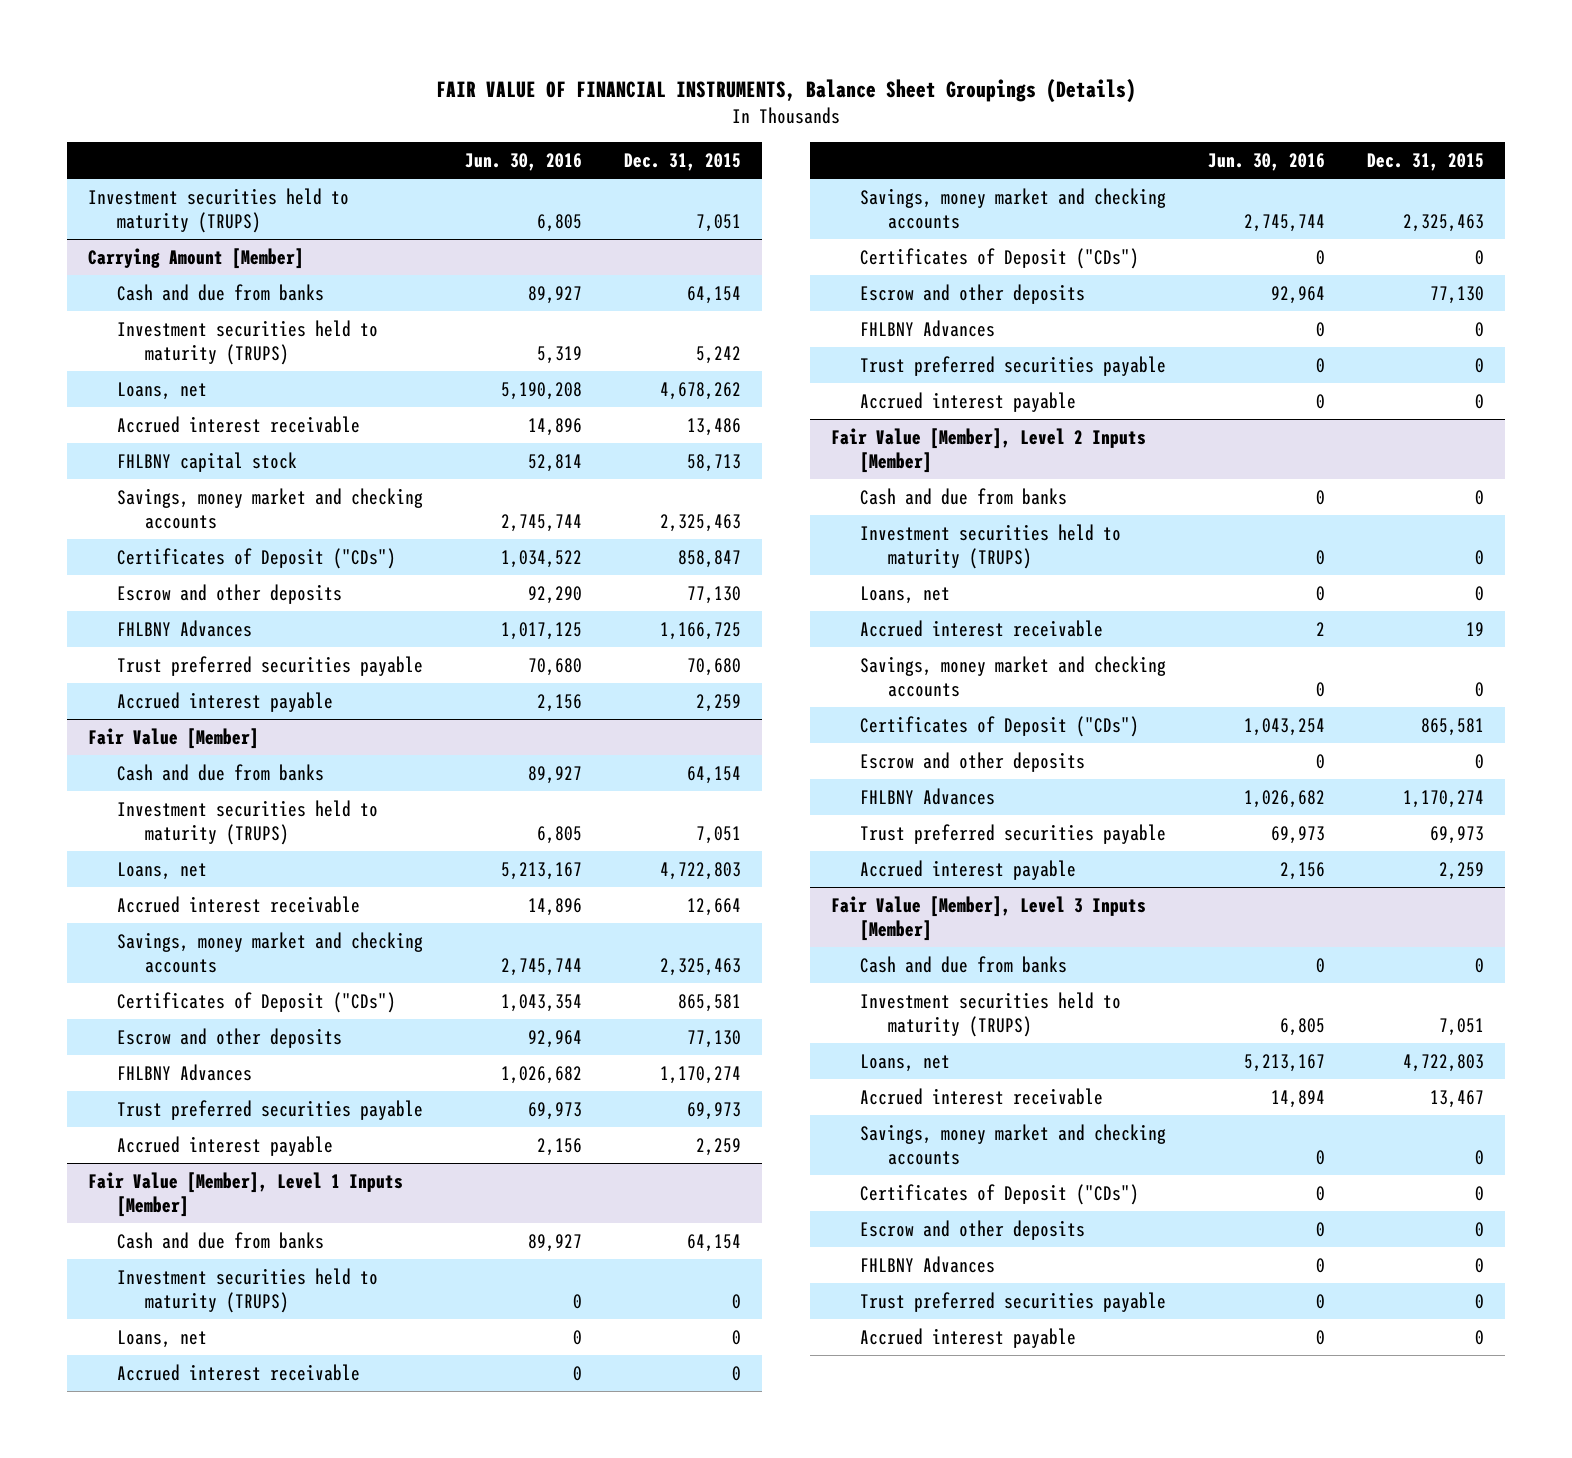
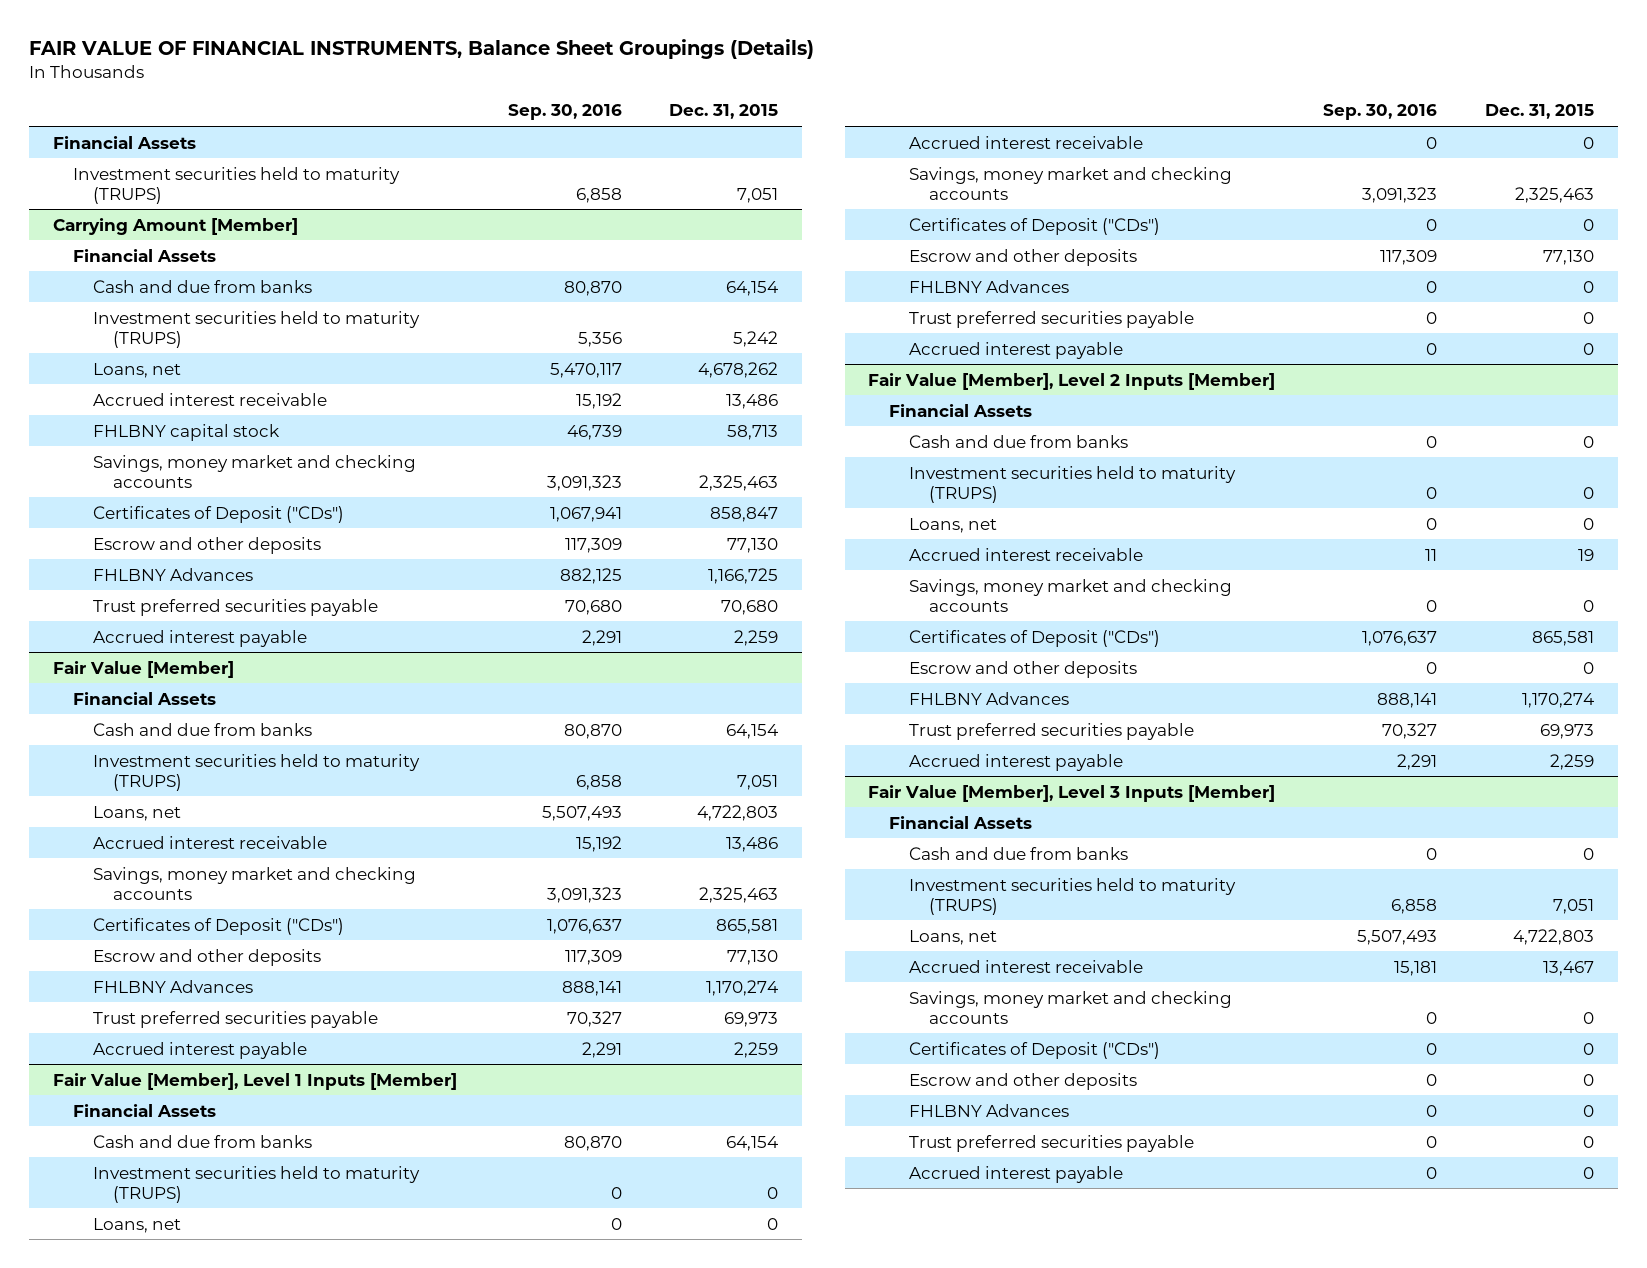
[464,153,582,172] Jun. 30, 2016 -> none
none -> [507,104,622,121] Sep. 30, 2016
none -> [52,135,196,149] Financial Assets
none -> [72,248,216,262] Financial Assets
none -> [72,691,216,705] Financial Assets
[686,897,741,916] 12,664 -> [726,836,779,852] 13,486
none -> [72,1103,216,1117] Financial Assets
none -> [888,403,1032,417] Financial Assets
none -> [888,815,1032,829] Financial Assets

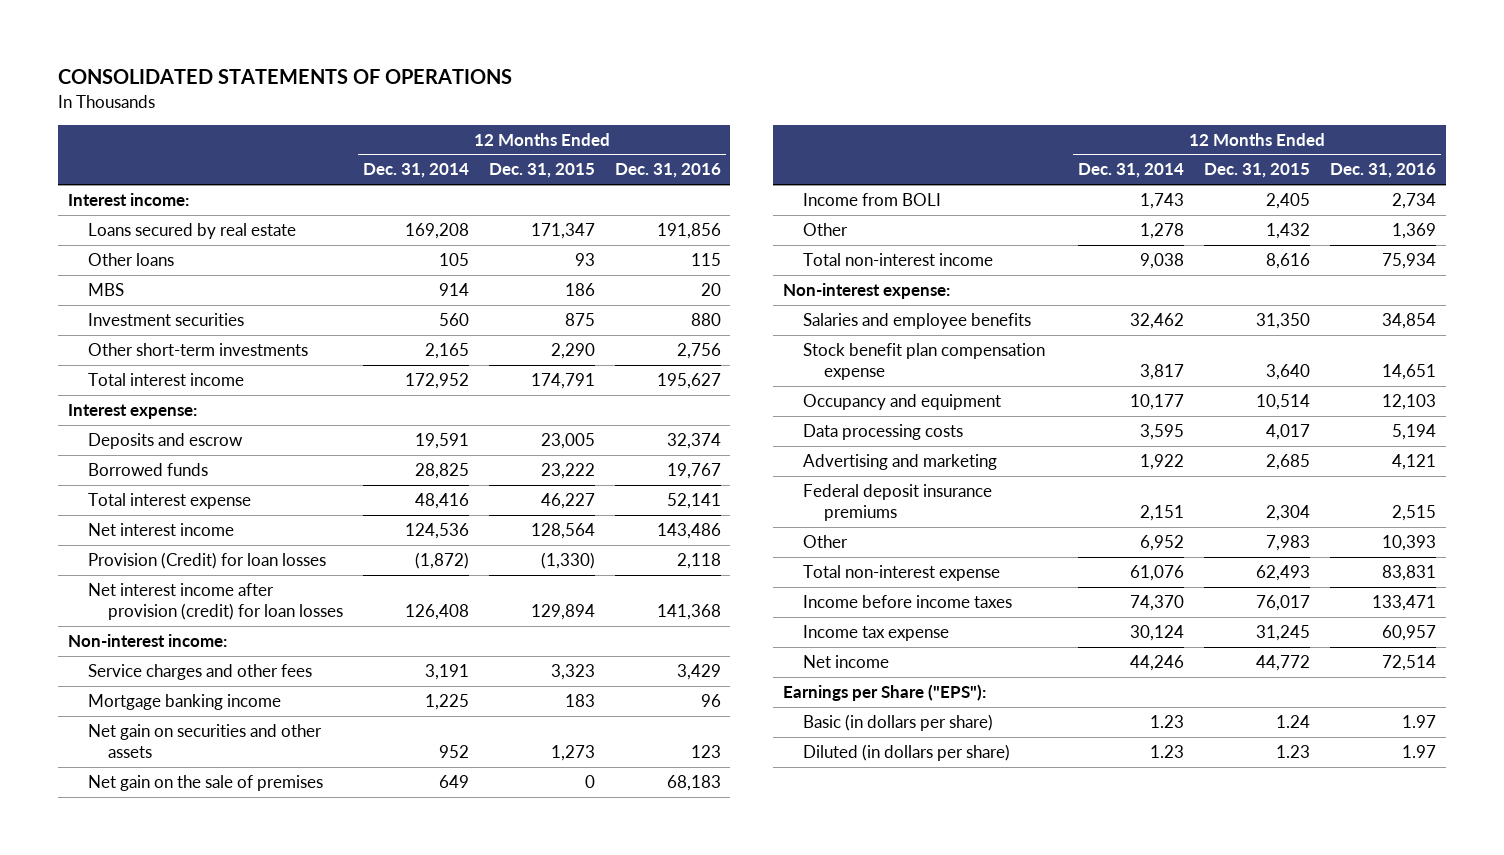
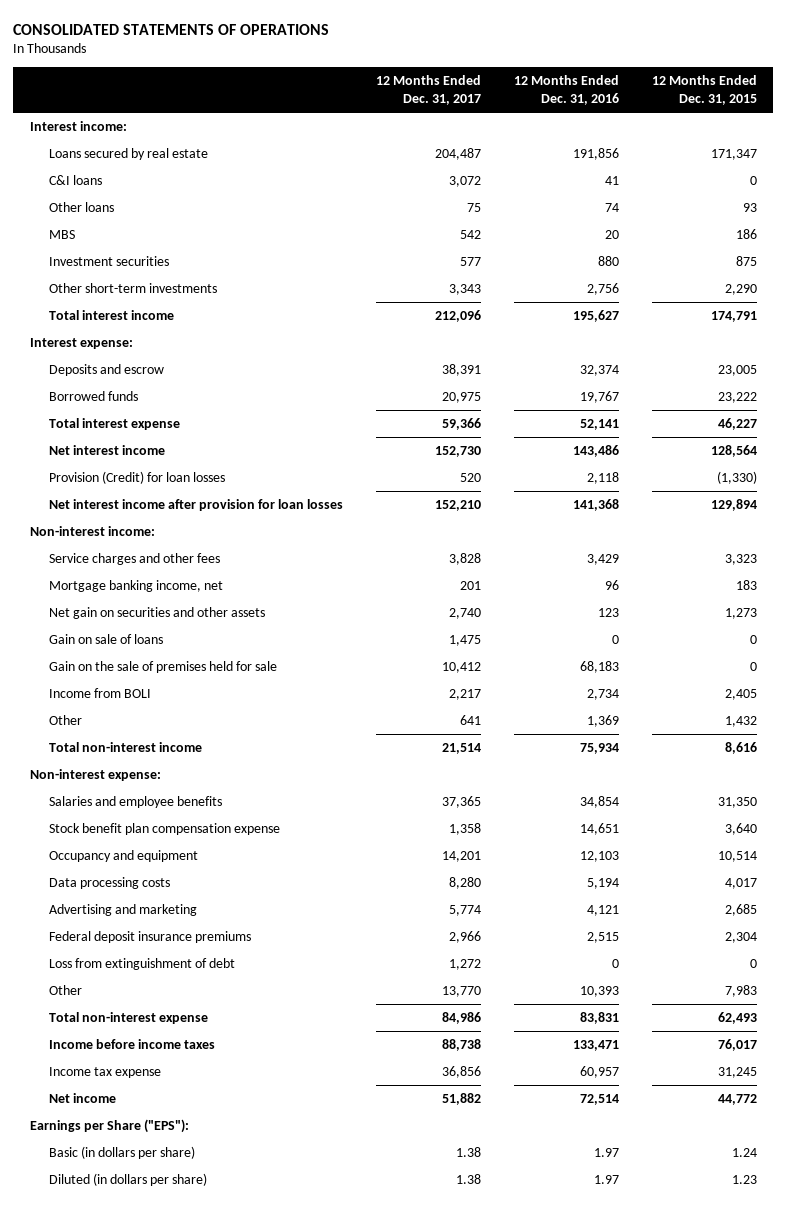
[362,163,469,179] Dec. 31, 2014 -> none
none -> [375,75,481,106] 12 Months Ended Dec. 31, 2017
none -> [49,175,103,186] C&I loans
[690,253,721,267] 115 -> [604,203,619,213] 74
[87,583,343,621] Net interest income after provision (credit) for loan losses -> [49,499,344,512] Net interest income after provision for loan losses
[87,694,281,711] Mortgage banking income -> [49,580,224,593] Mortgage banking income, net
none -> [49,634,164,645] Gain on sale of loans
[87,775,323,792] Net gain on the sale of premises -> [49,661,278,674] Gain on the sale of premises held for sale
none -> [49,958,236,971] Loss from extinguishment of debt

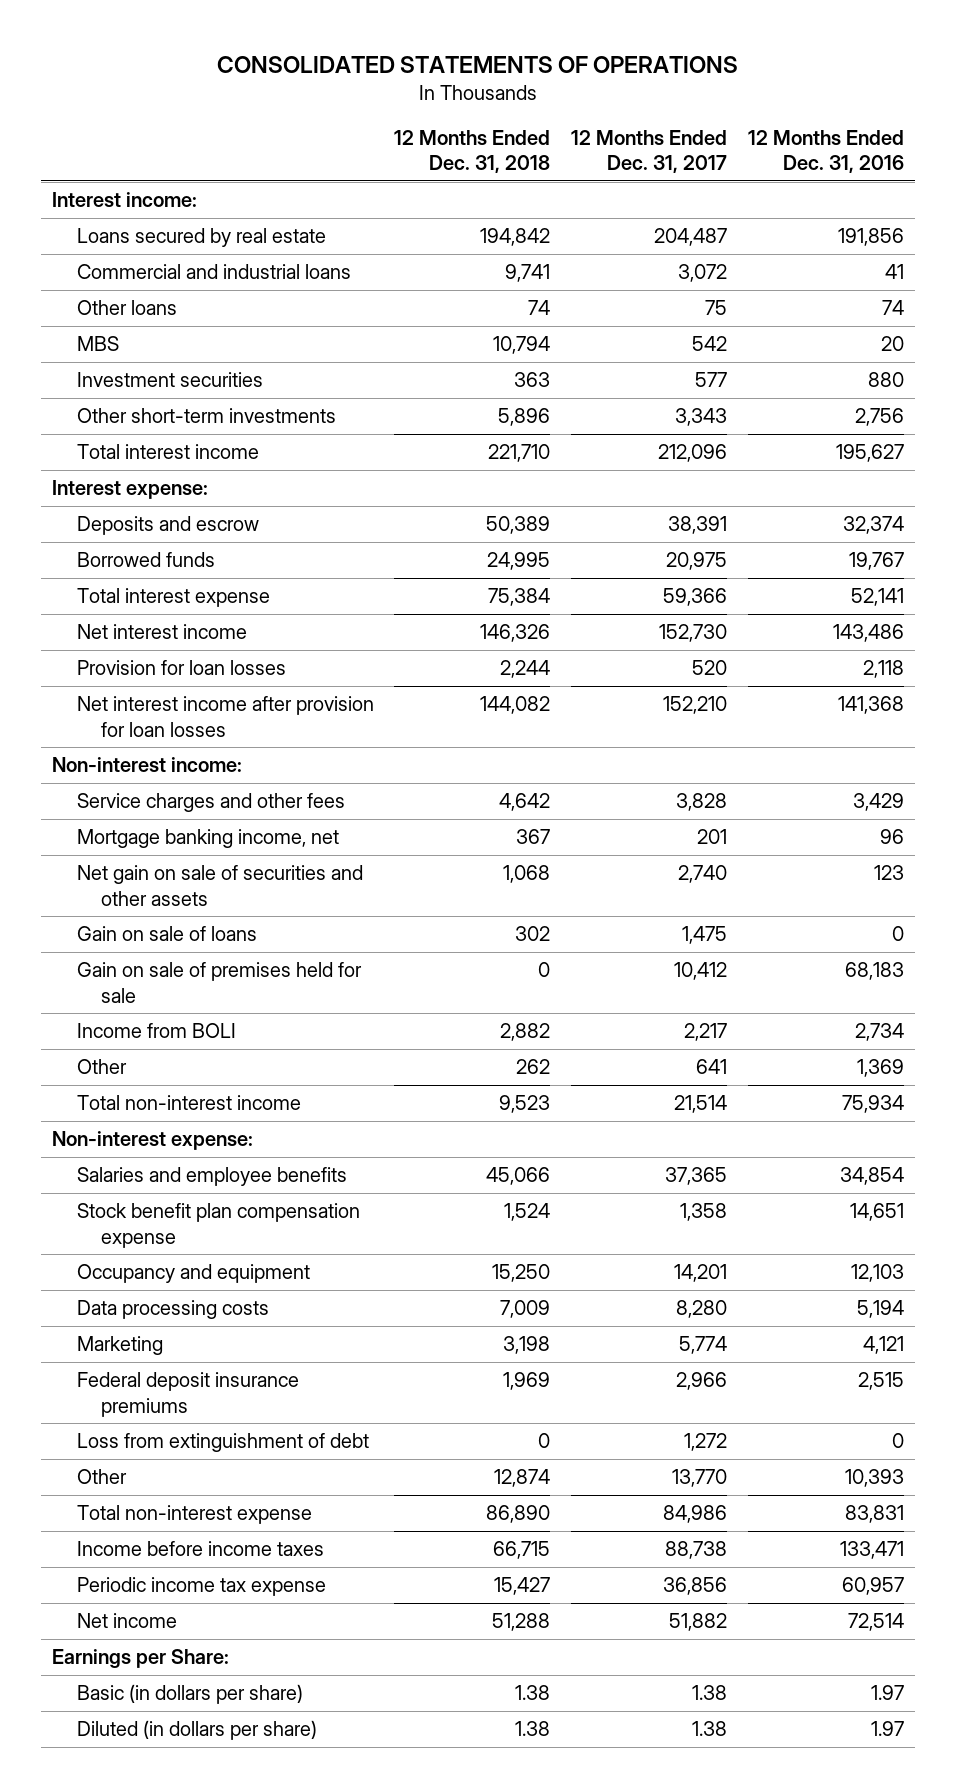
[651,75,757,106] 12 Months Ended Dec. 31, 2015 -> none
none -> [394,129,551,174] 12 Months Ended Dec. 31, 2018
[49,175,103,186] C&I loans -> [76,264,351,280] Commercial and industrial loans
[49,471,226,485] Provision (Credit) for loan losses -> [76,660,286,676] Provision for loan losses
[49,607,266,620] Net gain on securities and other assets -> [76,865,363,906] Net gain on sale of securities and other assets
[49,661,278,674] Gain on the sale of premises held for sale -> [76,962,362,1003] Gain on sale of premises held for sale
[49,904,198,917] Advertising and marketing -> [76,1336,163,1356] Marketing
[49,1067,162,1079] Income tax expense -> [76,1577,326,1597] Periodic income tax expense
[29,1119,189,1134] Earnings per Share ("EPS"): -> [51,1649,229,1669] Earnings per Share:

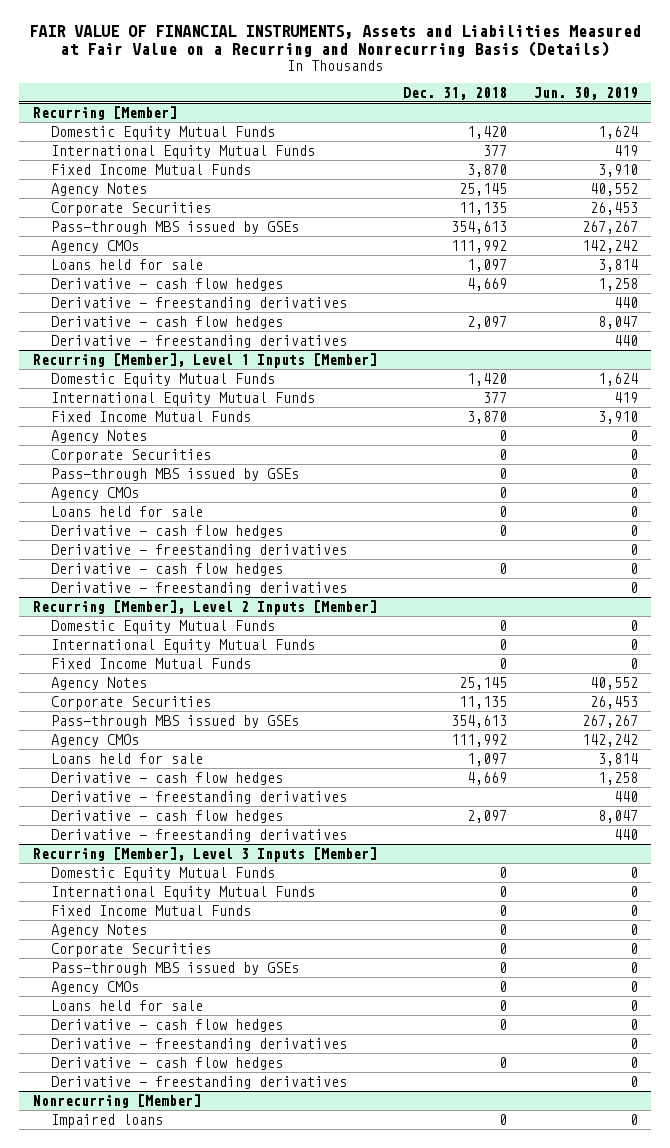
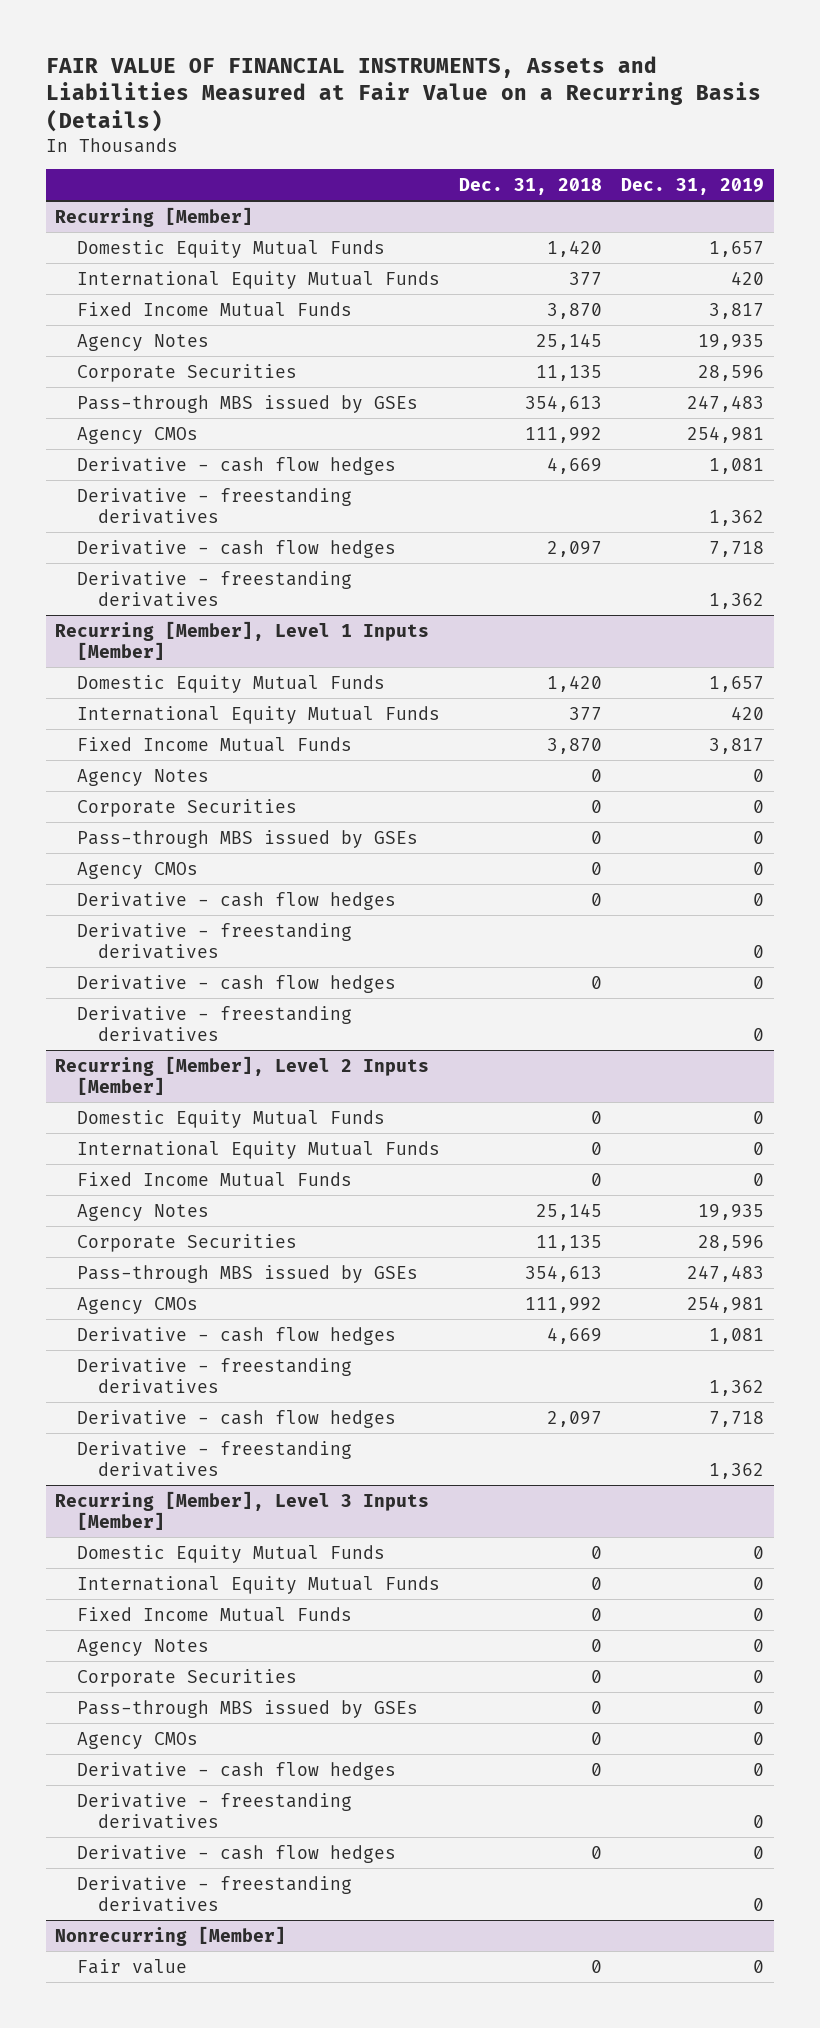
[29,25,642,58] FAIR VALUE OF FINANCIAL INSTRUMENTS, Assets and Liabilities Measured at Fair Value on a Recurring and Nonrecurring Basis (Details) -> [45,56,761,132] FAIR VALUE OF FINANCIAL INSTRUMENTS, Assets and Liabilities Measured at Fair Value on a Recurring Basis (Details)
[533,86,638,100] Jun. 30, 2019 -> none
none -> [621,177,765,195] Dec. 31, 2019
[51,259,204,271] Loans held for sale -> none
[51,506,204,518] Loans held for sale -> none
[51,753,204,765] Loans held for sale -> none
[51,1000,204,1012] Loans held for sale -> none
[51,1114,164,1129] Impaired loans -> [76,1958,187,1974] Fair value

